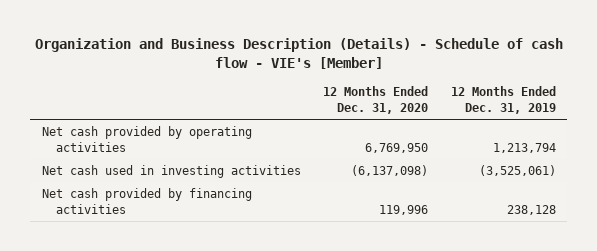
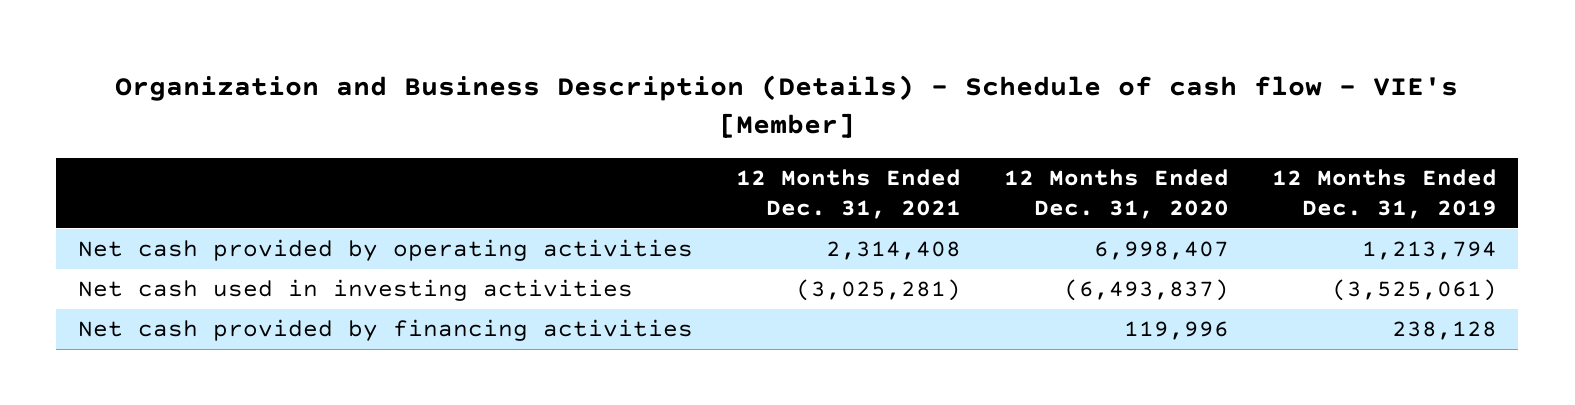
none -> [735,168,961,219] 12 Months Ended Dec. 31, 2021
[365,142,429,153] 6,769,950 -> [1093,241,1229,261] 6,998,407
[351,165,429,177] (6,137,098) -> [1063,279,1229,302] (6,493,837)

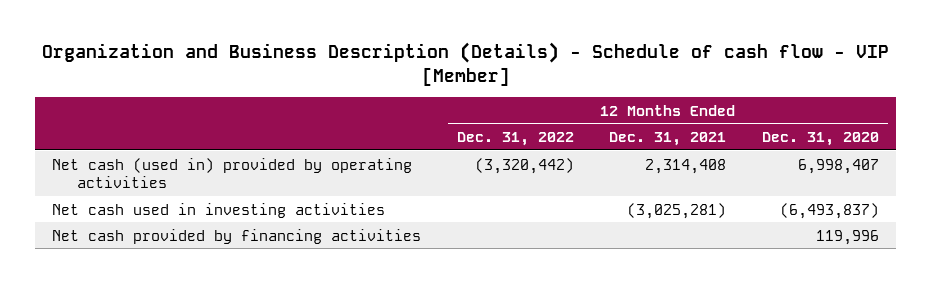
[115,74,1459,138] Organization and Business Description (Details) - Schedule of cash flow - VIE's [Member] -> [41,42,889,86] Organization and Business Description (Details) - Schedule of cash flow - VIP [Member]
[1271,168,1497,219] 12 Months Ended Dec. 31, 2019 -> none
none -> [456,132,574,147] Dec. 31, 2022
[77,239,693,262] Net cash provided by operating activities -> [52,157,413,189] Net cash (used in) provided by operating activities

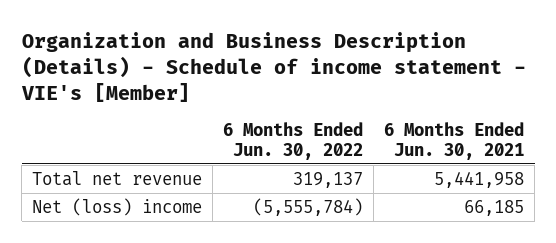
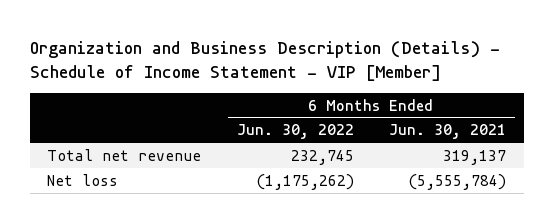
[20,31,526,102] Organization and Business Description (Details) - Schedule of income statement - VIE's [Member] -> [29,40,500,81] Organization and Business Description (Details) - Schedule of Income Statement - VIP [Member]
[293,171,364,188] 319,137 -> [290,149,354,165] 232,745
[434,170,525,188] 5,441,958 -> [443,149,507,165] 319,137
[32,197,203,216] Net (loss) income -> [47,173,119,186] Net loss
[253,197,364,216] (5,555,784) -> [255,173,354,190] (1,175,262)
[464,199,525,216] 66,185 -> [408,173,507,190] (5,555,784)

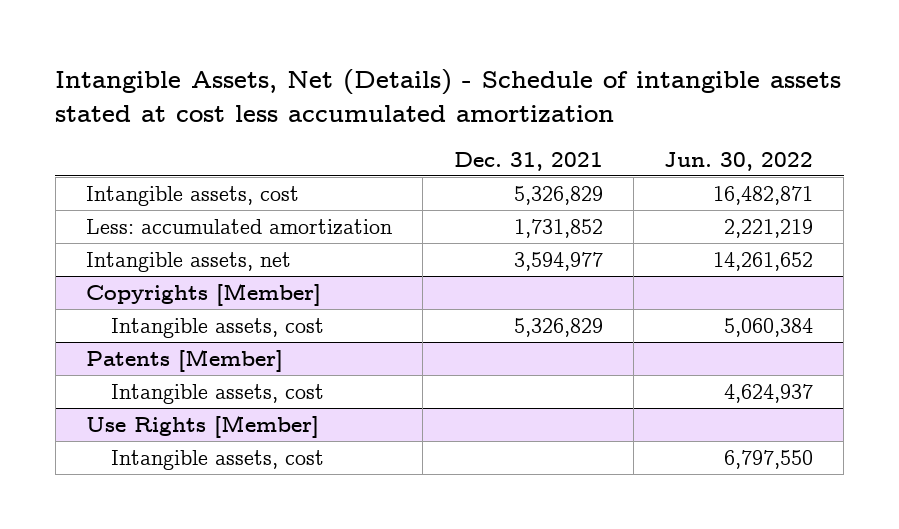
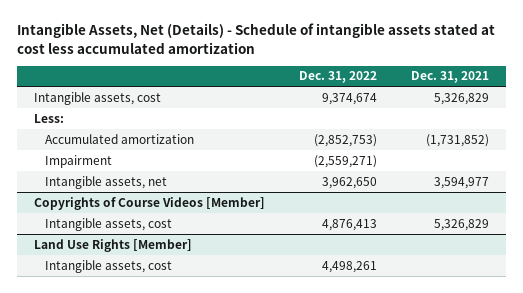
[664,151,814,171] Jun. 30, 2022 -> none
none -> [298,71,377,84] Dec. 31, 2022
none -> [33,113,64,123] Less:
[85,218,392,235] Less: accumulated amortization -> [45,133,195,144] Accumulated amortization
[513,218,603,238] 1,731,852 -> [425,133,489,147] (1,731,852)
none -> [45,154,113,168] Impairment
[85,282,321,306] Copyrights [Member] -> [33,196,265,210] Copyrights of Course Videos [Member]
[85,348,283,372] Patents [Member] -> none
[111,383,325,404] Intangible assets, cost -> none
[85,414,319,438] Use Rights [Member] -> [33,238,192,252] Land Use Rights [Member]

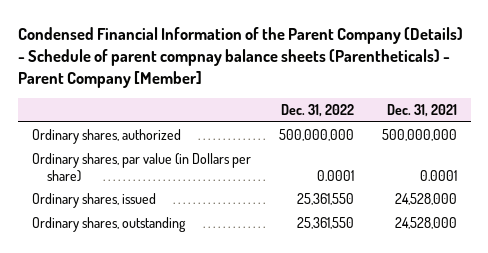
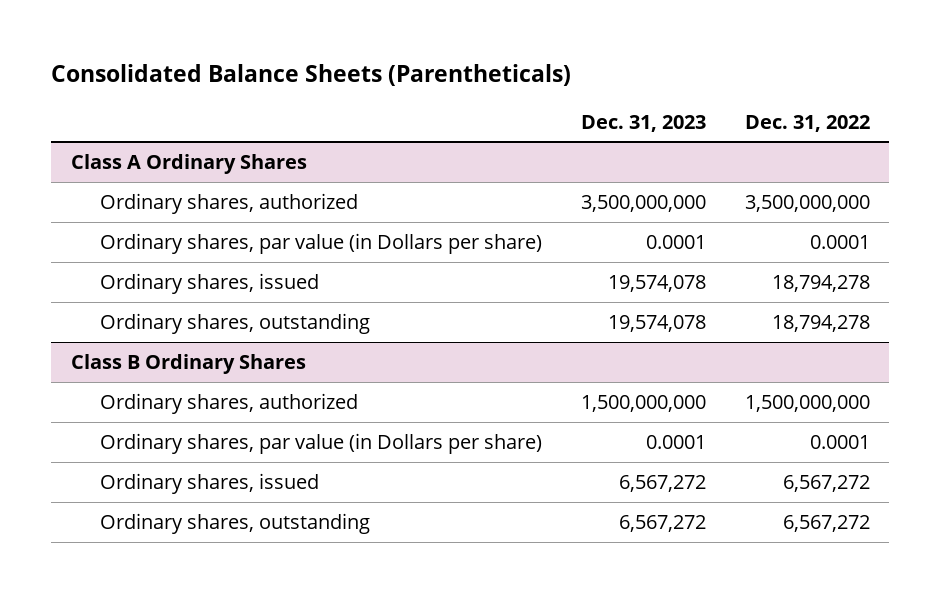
[17,26,463,88] Condensed Financial Information of the Parent Company (Details) - Schedule of parent compnay balance sheets (Parentheticals) - Parent Company [Member] -> [51,63,572,86] Consolidated Balance Sheets (Parentheticals)
[386,104,457,118] Dec. 31, 2021 -> none
none -> [580,114,706,132] Dec. 31, 2023
none -> [70,153,307,174] Class A Ordinary Shares
[278,128,354,141] 500,000,000 -> [744,194,870,212] 3,500,000,000
[296,192,354,205] 25,361,550 -> [771,274,870,292] 18,794,278
[296,216,354,229] 25,361,550 -> [771,314,870,332] 18,794,278
none -> [70,353,306,374] Class B Ordinary Shares
none -> [99,392,358,414] Ordinary shares, authorized
none -> [99,432,542,454] Ordinary shares, par value (in Dollars per share)
none -> [99,472,319,494] Ordinary shares, issued
none -> [99,512,370,534] Ordinary shares, outstanding

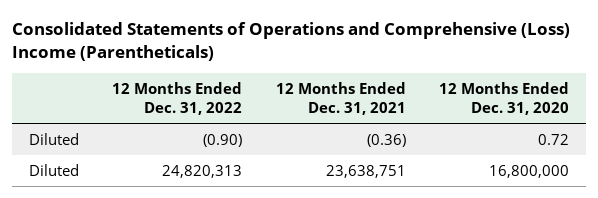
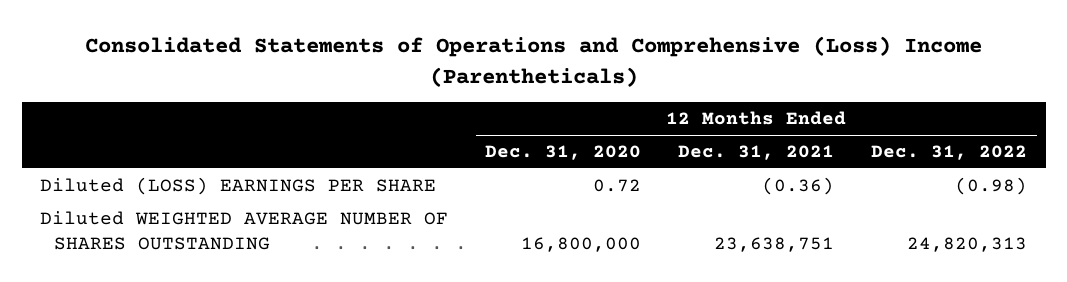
[28,132,79,145] Diluted -> [40,176,437,195] Diluted (LOSS) EARNINGS PER SHARE
[203,133,243,147] (0.90) -> [955,176,1028,195] (0.98)
[28,163,79,176] Diluted -> [40,210,449,251] Diluted WEIGHTED AVERAGE NUMBER OF SHARES OUTSTANDING

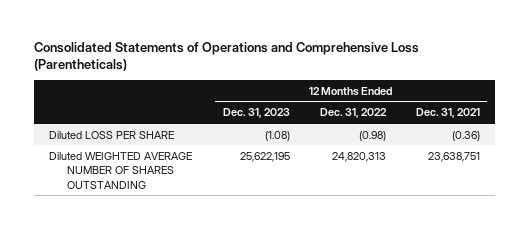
[84,36,982,87] Consolidated Statements of Operations and Comprehensive (Loss) Income (Parentheticals) -> [34,41,420,72] Consolidated Statements of Operations and Comprehensive Loss (Parentheticals)
[485,145,642,161] Dec. 31, 2020 -> none
none -> [222,108,290,119] Dec. 31, 2023
[40,176,437,195] Diluted (LOSS) EARNINGS PER SHARE -> [49,130,175,139] Diluted LOSS PER SHARE

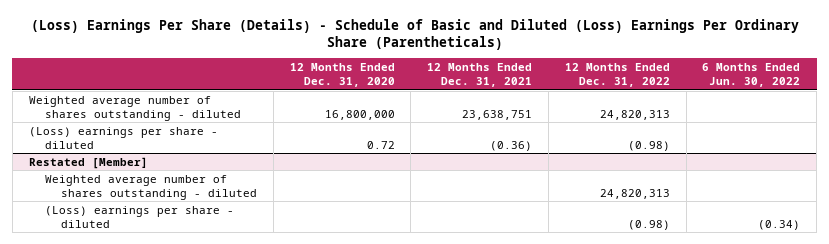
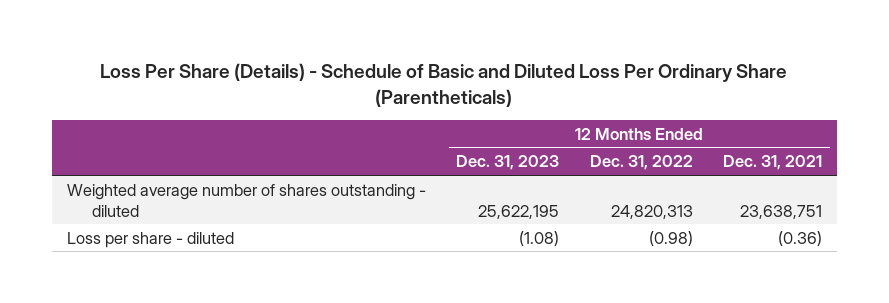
[30,18,799,50] (Loss) Earnings Per Share (Details) - Schedule of Basic and Diluted (Loss) Earnings Per Ordinary Share (Parentheticals) -> [100,62,788,107] Loss Per Share (Details) - Schedule of Basic and Diluted Loss Per Ordinary Share (Parentheticals)
[289,62,395,87] 12 Months Ended Dec. 31, 2020 -> none
[702,62,801,87] 6 Months Ended Jun. 30, 2022 -> none
none -> [456,155,560,171] Dec. 31, 2023
[28,156,148,169] Restated [Member] -> none
[44,174,257,200] Weighted average number of shares outstanding - diluted -> none
[44,205,234,228] (Loss) earnings per share - diluted -> none
[28,126,218,149] (Loss) earnings per share - diluted -> [66,231,234,248] Loss per share - diluted

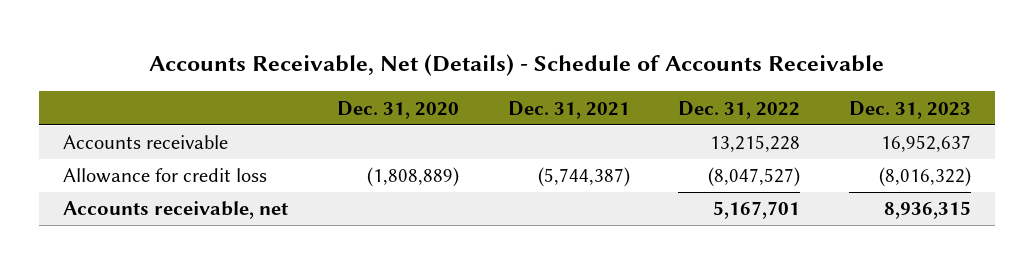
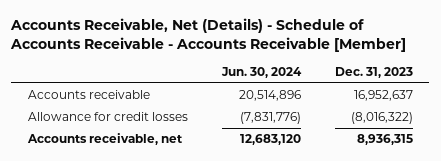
[149,53,885,76] Accounts Receivable, Net (Details) - Schedule of Accounts Receivable -> [10,18,407,52] Accounts Receivable, Net (Details) - Schedule of Accounts Receivable - Accounts Receivable [Member]
[336,100,459,119] Dec. 31, 2020 -> none
[507,100,630,119] Dec. 31, 2021 -> none
[678,100,801,119] Dec. 31, 2022 -> none
none -> [220,67,302,79] Jun. 30, 2024
[63,168,268,184] Allowance for credit loss -> [28,112,189,122] Allowance for credit losses

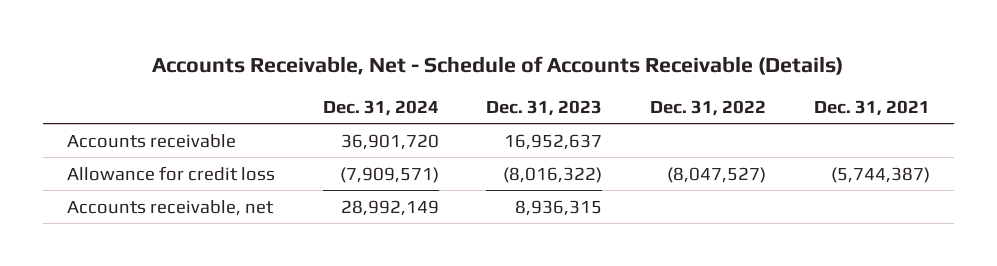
[10,18,407,52] Accounts Receivable, Net (Details) - Schedule of Accounts Receivable - Accounts Receivable [Member] -> [152,55,844,75] Accounts Receivable, Net - Schedule of Accounts Receivable (Details)
[220,67,302,79] Jun. 30, 2024 -> none
none -> [322,99,439,116] Dec. 31, 2024
none -> [650,99,767,116] Dec. 31, 2022
none -> [813,99,930,116] Dec. 31, 2021
[28,112,189,122] Allowance for credit losses -> [66,165,275,181] Allowance for credit loss

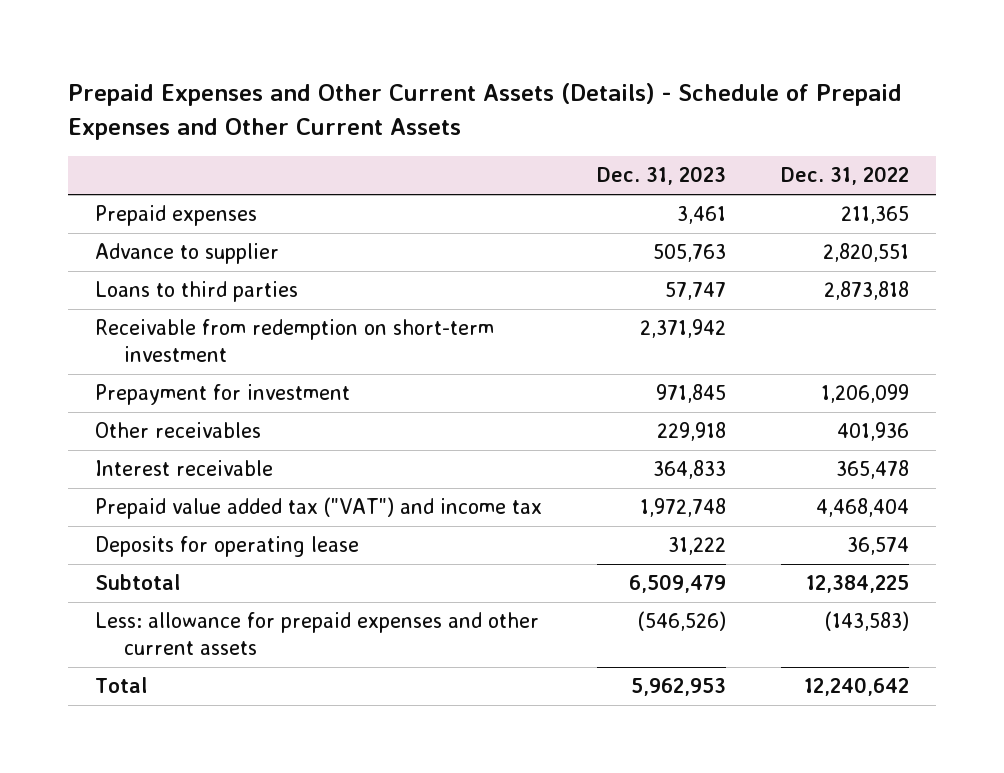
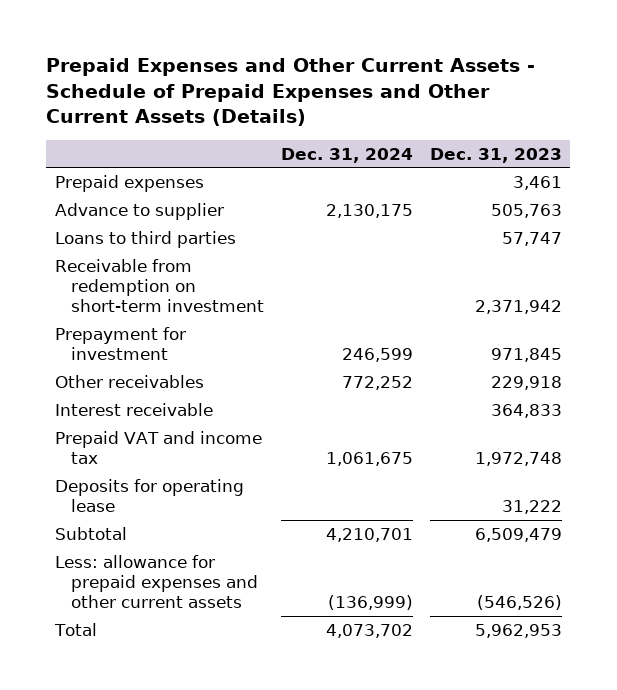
[67,83,902,140] Prepaid Expenses and Other Current Assets (Details) - Schedule of Prepaid Expenses and Other Current Assets -> [46,57,536,127] Prepaid Expenses and Other Current Assets - Schedule of Prepaid Expenses and Other Current Assets (Details)
[780,166,909,186] Dec. 31, 2022 -> none
none -> [280,147,413,163] Dec. 31, 2024
[95,497,543,520] Prepaid value added tax ("VAT") and income tax -> [54,430,262,464] Prepaid VAT and income tax

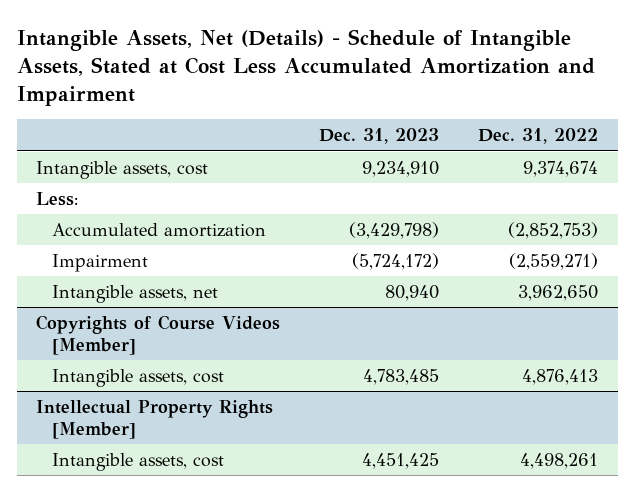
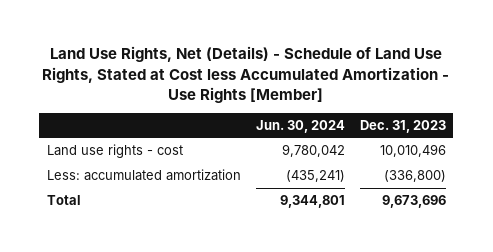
[16,28,595,107] Intangible Assets, Net (Details) - Schedule of Intangible Assets, Stated at Cost Less Accumulated Amortization and Impairment -> [42,46,450,103] Land Use Rights, Net (Details) - Schedule of Land Use Rights, Stated at Cost less Accumulated Amortization - Use Rights [Member]
[478,128,599,145] Dec. 31, 2022 -> none
none -> [255,119,345,133] Jun. 30, 2024
[36,160,209,179] Intangible assets, cost -> none
[36,191,79,206] Less: -> none
[51,253,148,272] Impairment -> none
[51,284,218,303] Intangible assets, net -> none
[36,314,281,355] Copyrights of Course Videos [Member] -> none
[51,368,224,387] Intangible assets, cost -> none
[36,399,274,439] Intellectual Property Rights [Member] -> none
[51,452,224,471] Intangible assets, cost -> none
none -> [46,144,183,159] Land use rights - cost
[51,222,266,237] Accumulated amortization -> [46,169,241,182] Less: accumulated amortization
[349,221,440,239] (3,429,798) -> [383,170,446,183] (336,800)
none -> [46,195,81,206] Total

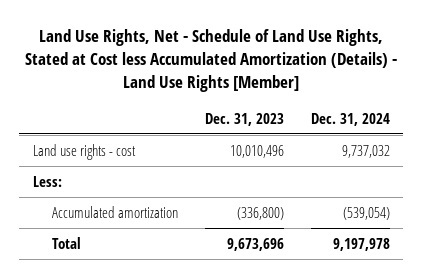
[42,46,450,103] Land Use Rights, Net (Details) - Schedule of Land Use Rights, Stated at Cost less Accumulated Amortization - Use Rights [Member] -> [25,29,398,93] Land Use Rights, Net - Schedule of Land Use Rights, Stated at Cost less Accumulated Amortization (Details) - Land Use Rights [Member]
[255,119,345,133] Jun. 30, 2024 -> none
none -> [310,112,390,126] Dec. 31, 2024
none -> [32,175,62,187] Less:
[46,169,241,182] Less: accumulated amortization -> [52,205,179,218] Accumulated amortization

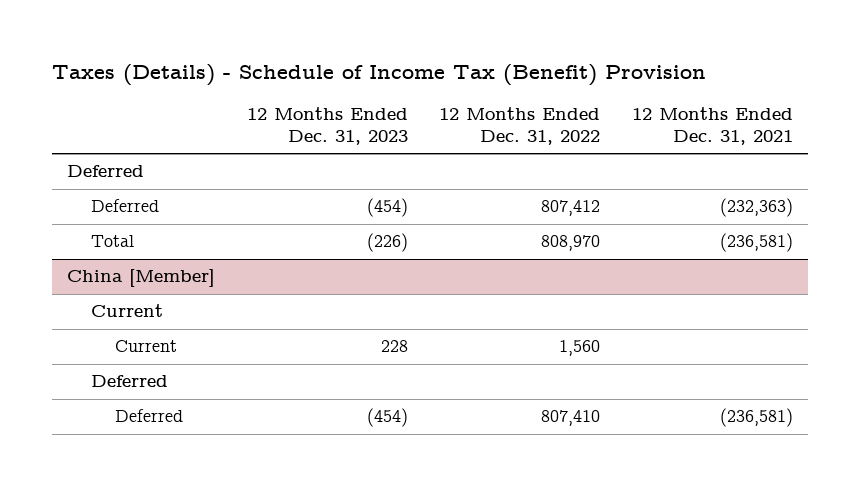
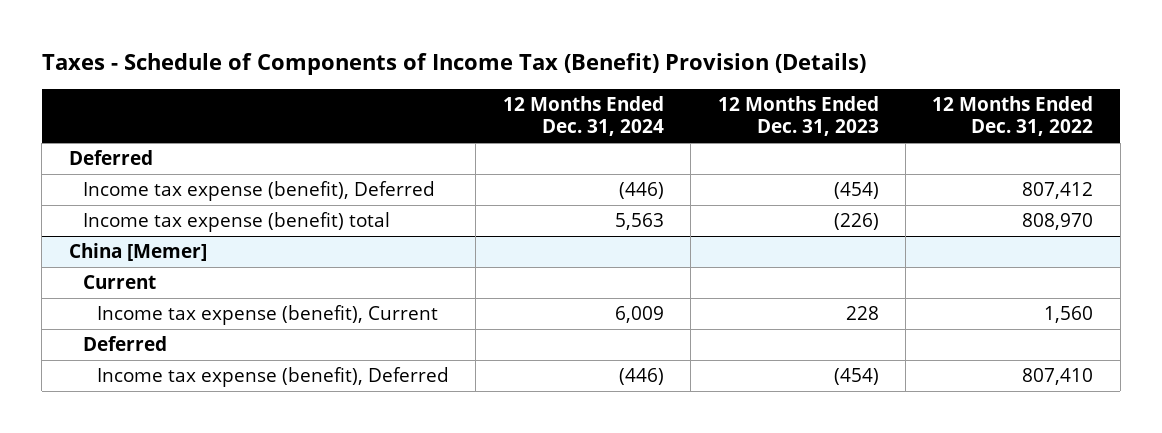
[51,64,706,87] Taxes (Details) - Schedule of Income Tax (Benefit) Provision -> [41,53,866,76] Taxes - Schedule of Components of Income Tax (Benefit) Provision (Details)
[631,107,793,146] 12 Months Ended Dec. 31, 2021 -> none
none -> [502,96,664,136] 12 Months Ended Dec. 31, 2024
[91,199,160,213] Deferred -> [82,181,435,202] Income tax expense (benefit), Deferred
[91,235,135,248] Total -> [82,212,390,233] Income tax expense (benefit) total
[67,269,216,288] China [Member] -> [68,243,207,262] China [Memer]
[114,340,177,353] Current -> [96,305,438,326] Income tax expense (benefit), Current
[114,409,183,423] Deferred -> [96,367,449,388] Income tax expense (benefit), Deferred

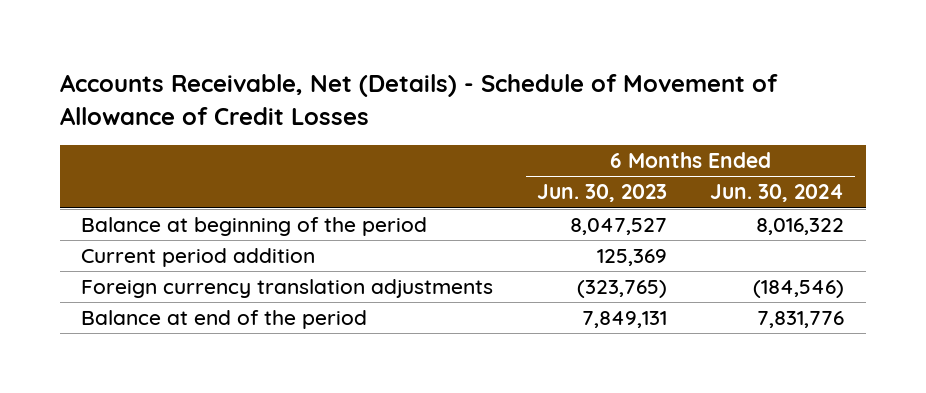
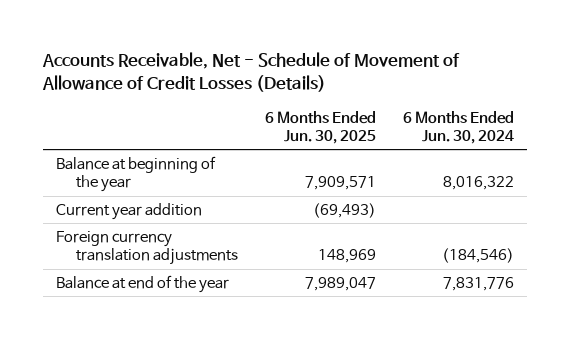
[59,74,778,125] Accounts Receivable, Net (Details) - Schedule of Movement of Allowance of Credit Losses -> [42,52,461,93] Accounts Receivable, Net - Schedule of Movement of Allowance of Credit Losses (Details)
[536,184,667,203] Jun. 30, 2023 -> none
none -> [264,110,376,145] 6 Months Ended Jun. 30, 2025
[81,216,428,236] Balance at beginning of the period -> [56,155,217,193] Balance at beginning of the year
[81,247,316,267] Current period addition -> [56,202,203,220] Current year addition
[81,309,368,329] Balance at end of the period -> [56,274,230,293] Balance at end of the year

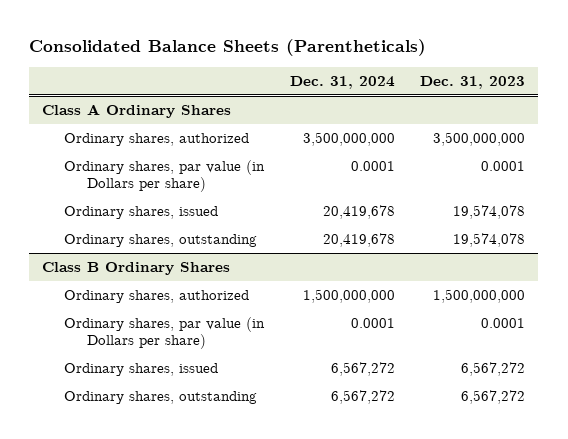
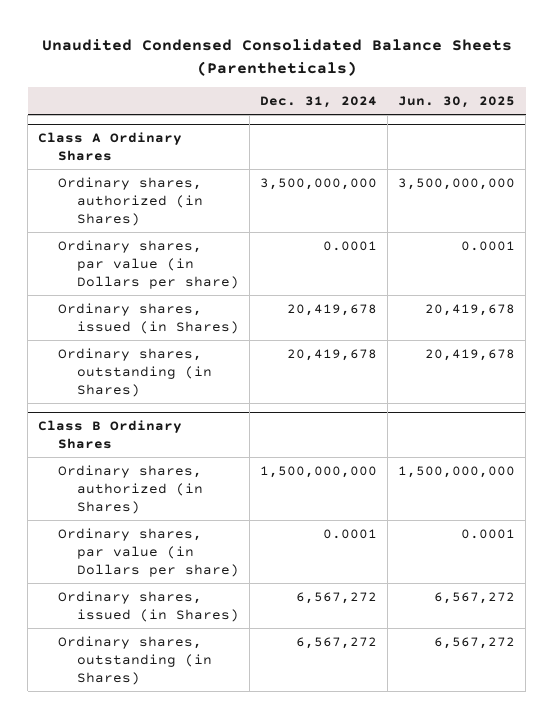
[29,39,427,57] Consolidated Balance Sheets (Parentheticals) -> [41,39,512,76] Unaudited Condensed Consolidated Balance Sheets (Parentheticals)
[420,75,526,89] Dec. 31, 2023 -> none
none -> [398,96,516,109] Jun. 30, 2025
[64,133,250,147] Ordinary shares, authorized -> [57,176,203,227] Ordinary shares, authorized (in Shares)
[64,206,219,220] Ordinary shares, issued -> [57,302,239,334] Ordinary shares, issued (in Shares)
[64,234,258,248] Ordinary shares, outstanding -> [57,347,212,398] Ordinary shares, outstanding (in Shares)
[64,290,250,304] Ordinary shares, authorized -> [57,464,203,515] Ordinary shares, authorized (in Shares)
[64,363,219,377] Ordinary shares, issued -> [57,590,239,622] Ordinary shares, issued (in Shares)
[64,391,258,405] Ordinary shares, outstanding -> [57,635,212,686] Ordinary shares, outstanding (in Shares)

